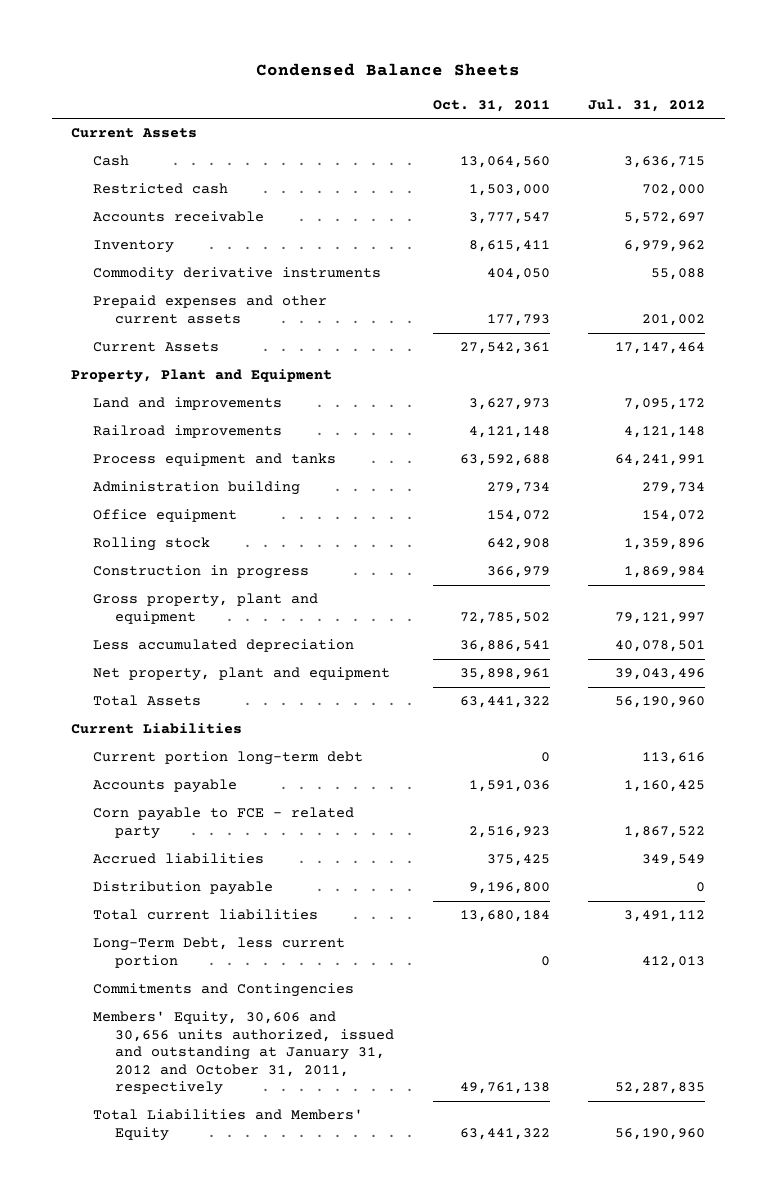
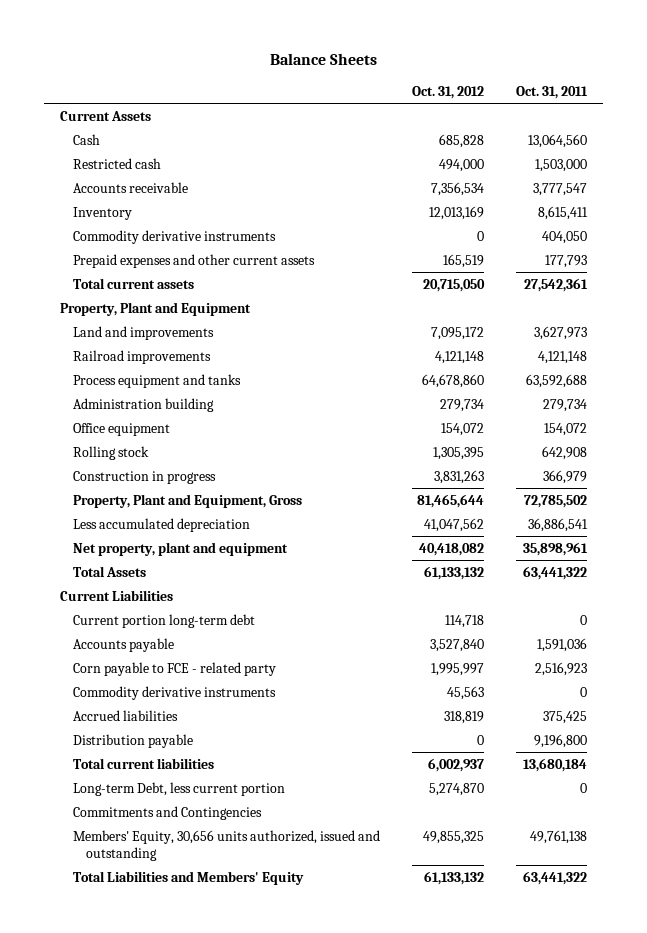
[256,63,521,77] Condensed Balance Sheets -> [269,53,377,66] Balance Sheets
[588,98,706,112] Jul. 31, 2012 -> none
none -> [412,85,485,99] Oct. 31, 2012
[93,342,220,353] Current Assets -> [73,277,195,289] Total current assets
[93,593,319,624] Gross property, plant and equipment -> [73,493,303,508] Property, Plant and Equipment, Gross
none -> [73,685,277,700] Commodity derivative instruments
[93,937,346,968] Long-Term Debt, less current portion -> [73,781,286,796] Long-term Debt, less current portion
[93,1011,395,1096] Members' Equity, 30,606 and 30,656 units authorized, issued and outstanding at January 31, 2012 and October 31, 2011, respectively -> [73,829,381,861] Members' Equity, 30,656 units authorized, issued and outstanding

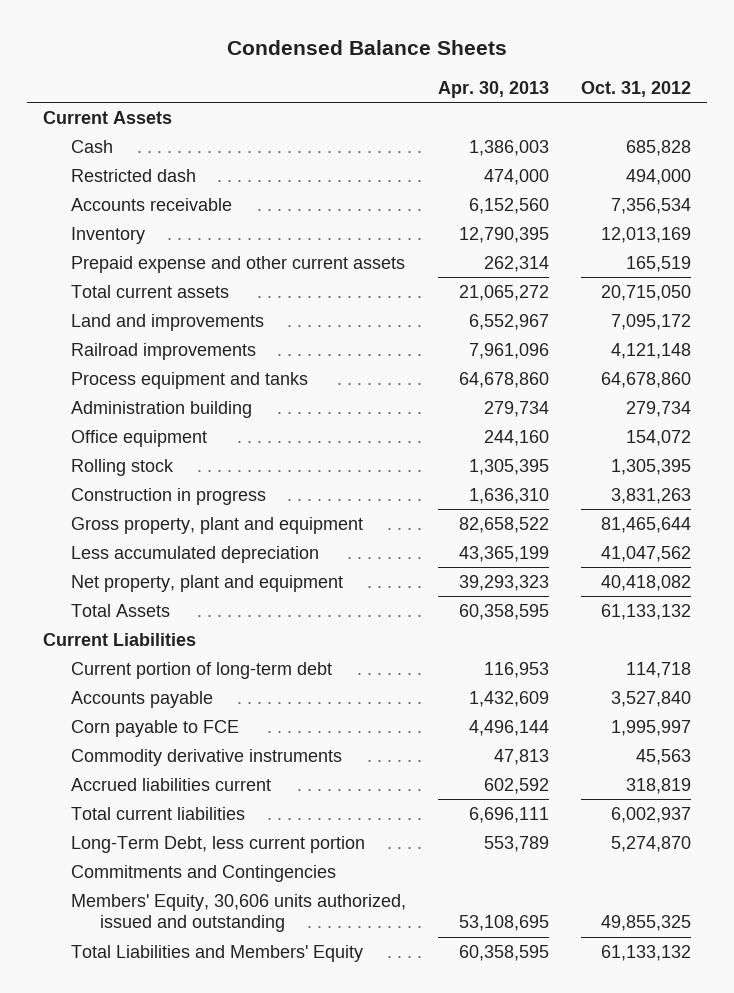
[269,53,377,66] Balance Sheets -> [227,40,508,56] Condensed Balance Sheets
[516,85,589,99] Oct. 31, 2011 -> none
none -> [438,81,550,99] Apr. 30, 2013
[73,157,162,169] Restricted cash -> [71,168,197,182] Restricted dash
[73,229,277,244] Commodity derivative instruments -> none
[73,253,316,268] Prepaid expenses and other current assets -> [71,255,406,273] Prepaid expense and other current assets
[60,301,252,316] Property, Plant and Equipment -> none
[73,493,303,508] Property, Plant and Equipment, Gross -> [71,516,364,534] Gross property, plant and equipment
[73,613,256,628] Current portion long-term debt -> [71,661,333,679] Current portion of long-term debt
[73,661,277,676] Corn payable to FCE - related party -> [71,719,240,737] Corn payable to FCE
[73,733,194,748] Distribution payable -> none
[73,709,179,721] Accrued liabilities -> [71,777,272,791] Accrued liabilities current
[73,781,286,796] Long-term Debt, less current portion -> [71,835,366,853] Long-Term Debt, less current portion
[73,829,381,861] Members' Equity, 30,656 units authorized, issued and outstanding -> [71,893,407,933] Members' Equity, 30,606 units authorized, issued and outstanding

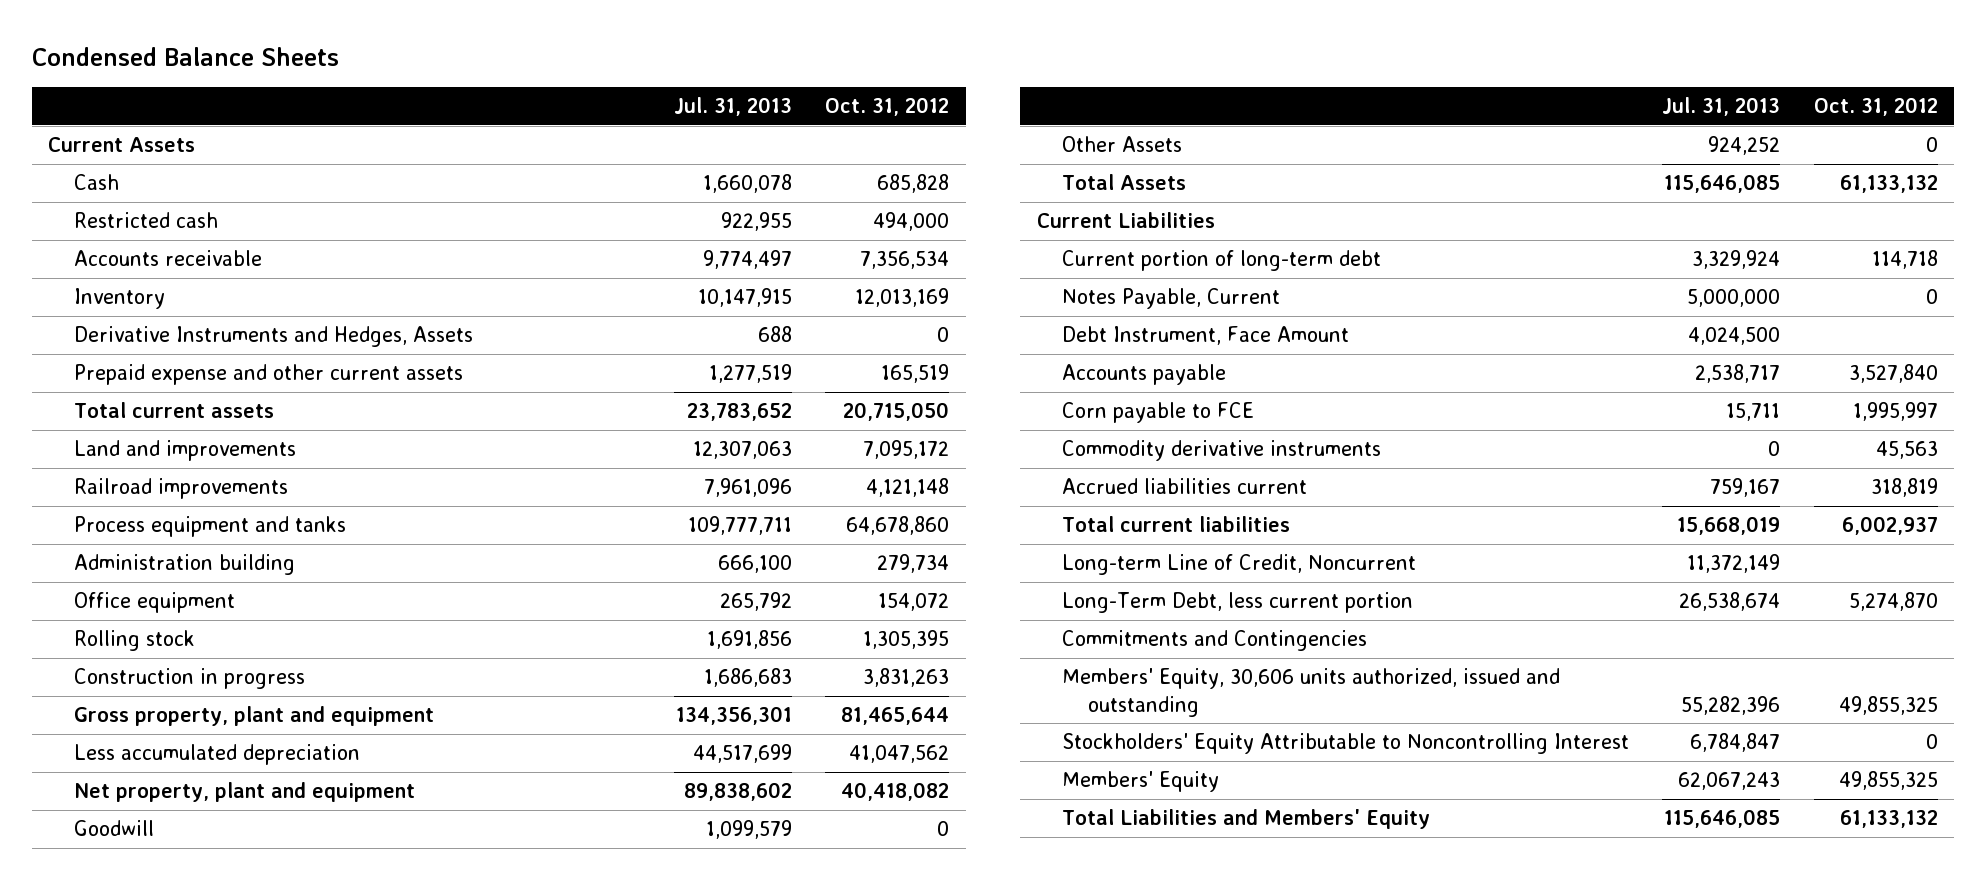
[438,81,550,99] Apr. 30, 2013 -> none
none -> [674,97,793,117] Jul. 31, 2013
[71,168,197,182] Restricted dash -> [74,212,219,229] Restricted cash
none -> [74,326,474,348] Derivative Instruments and Hedges, Assets
none -> [74,820,155,837] Goodwill
none -> [1062,136,1183,153] Other Assets
none -> [1062,288,1281,310] Notes Payable, Current
none -> [1062,326,1350,346] Debt Instrument, Face Amount
none -> [1062,554,1417,576] Long-term Line of Credit, Noncurrent
none -> [1062,733,1630,755] Stockholders' Equity Attributable to Noncontrolling Interest
none -> [1062,771,1220,793] Members' Equity

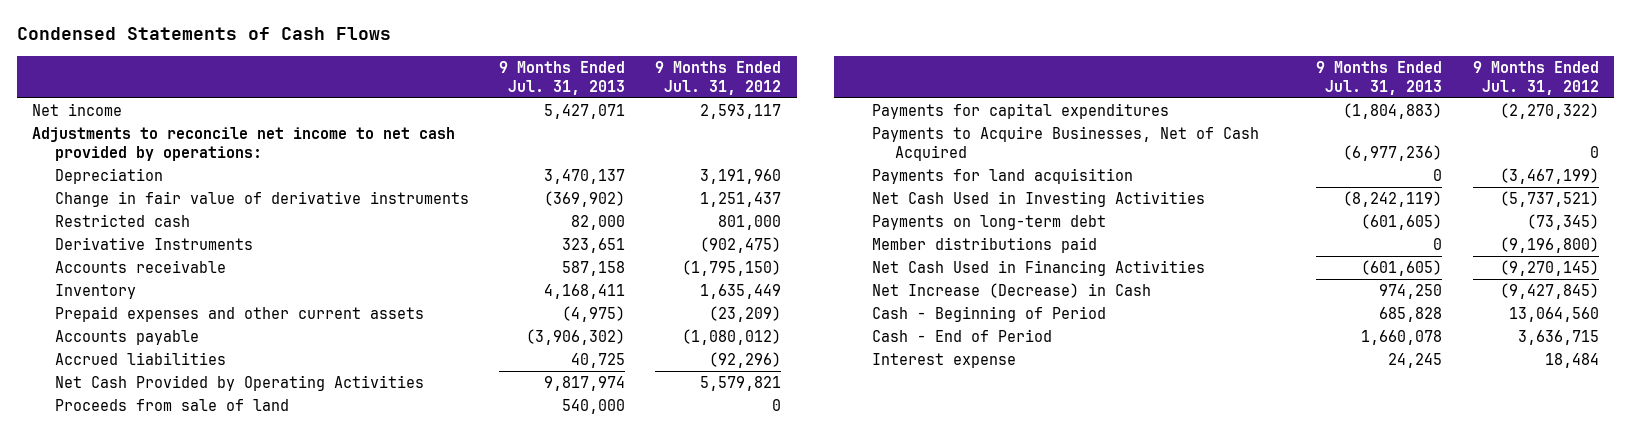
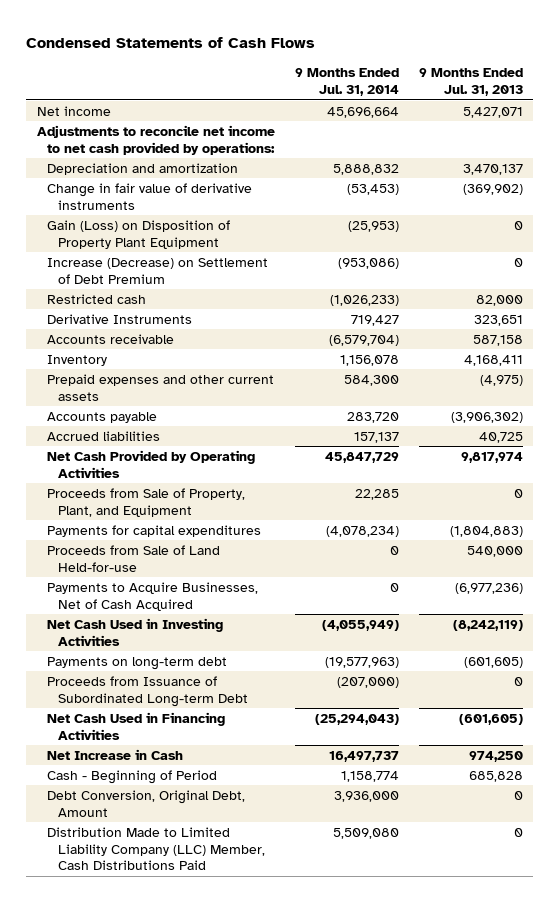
[655,60,782,95] 9 Months Ended Jul. 31, 2012 -> none
none -> [294,68,399,97] 9 Months Ended Jul. 31, 2014
[54,168,163,185] Depreciation -> [47,163,239,176] Depreciation and amortization
none -> [47,220,231,249] Gain (Loss) on Disposition of Property Plant Equipment
none -> [47,258,269,284] Increase (Decrease) on Settlement of Debt Premium
[54,399,289,412] Proceeds from sale of land -> none
none -> [47,488,246,517] Proceeds from Sale of Property, Plant, and Equipment
none -> [47,545,221,572] Proceeds from Sale of Land Held-for-use
[871,168,1133,185] Payments for land acquisition -> none
[871,237,1097,254] Member distributions paid -> none
none -> [47,676,249,707] Proceeds from Issuance of Subordinated Long-term Debt
[871,283,1151,299] Net Increase (Decrease) in Cash -> [47,749,184,761] Net Increase in Cash
[871,329,1052,343] Cash - End of Period -> none
[871,353,1016,369] Interest expense -> none
none -> [47,790,246,817] Debt Conversion, Original Debt, Amount
none -> [47,827,266,871] Distribution Made to Limited Liability Company (LLC) Member, Cash Distributions Paid

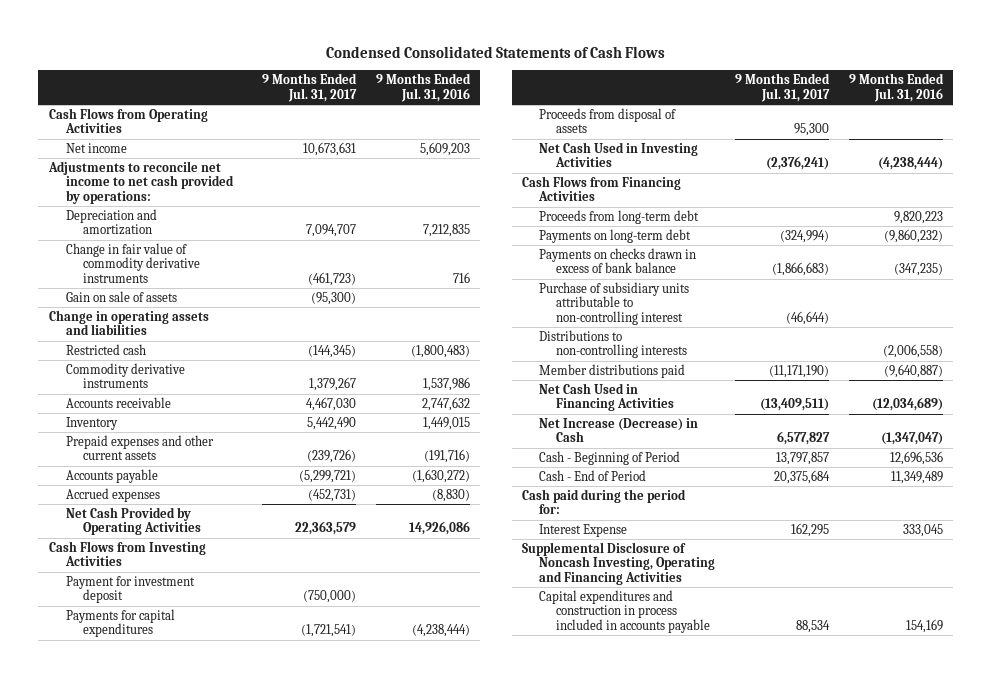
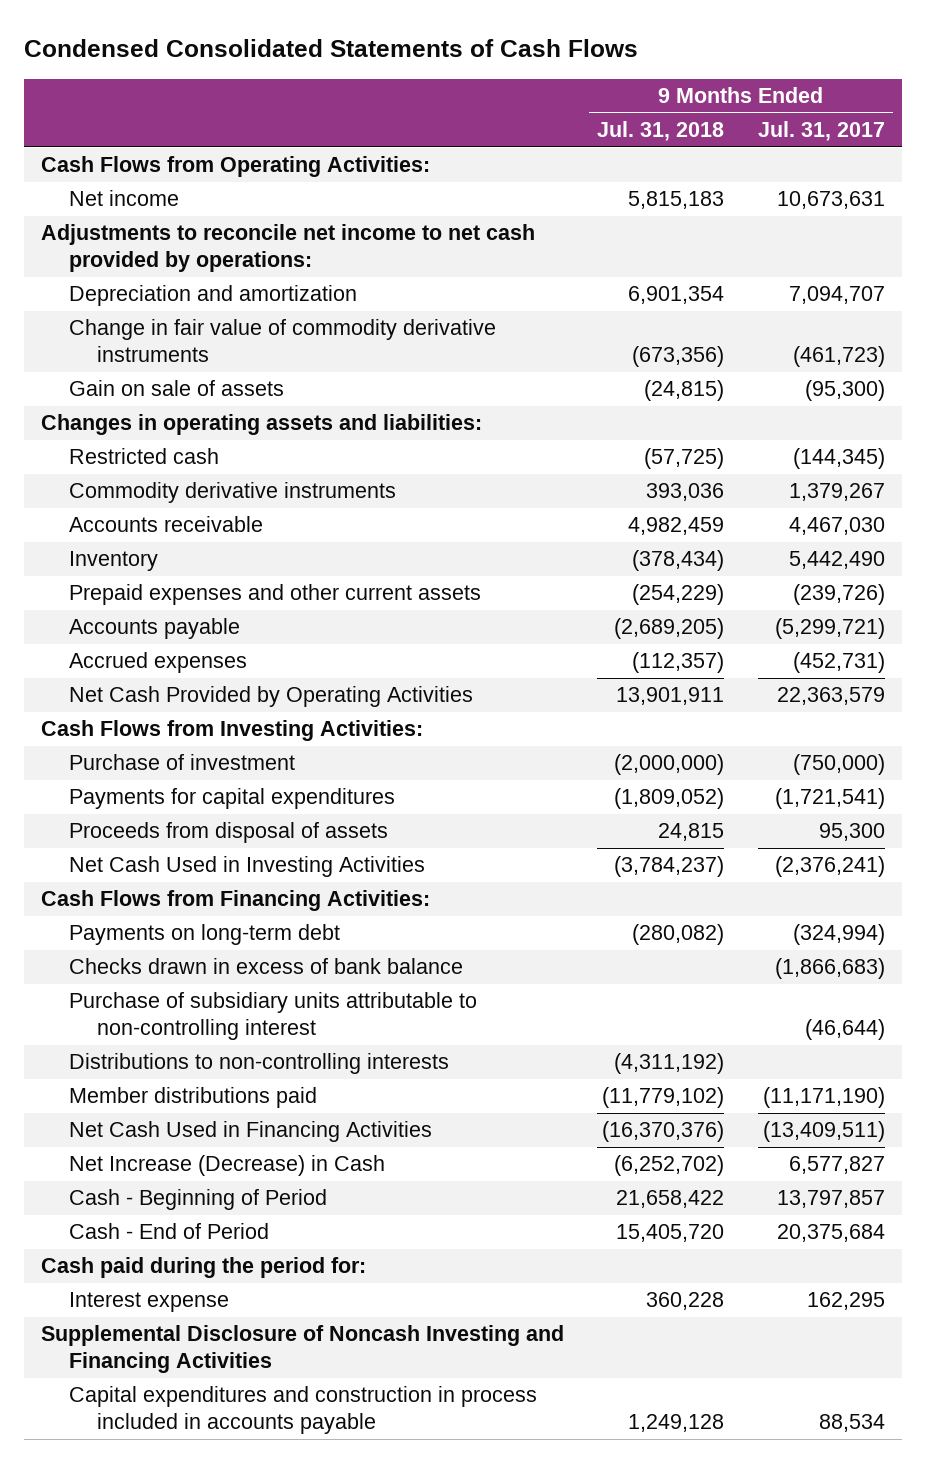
[376,73,472,102] 9 Months Ended Jul. 31, 2016 -> none
none -> [597,121,725,142] Jul. 31, 2018
[48,107,208,134] Cash Flows from Operating Activities -> [40,156,430,178] Cash Flows from Operating Activities:
[48,309,209,336] Change in operating assets and liabilities -> [40,414,482,436] Changes in operating assets and liabilities:
[48,540,206,567] Cash Flows from Investing Activities -> [40,720,423,742] Cash Flows from Investing Activities:
[65,575,195,604] Payment for investment deposit -> [68,754,295,771] Purchase of investment
[538,209,699,224] Proceeds from long-term debt -> none
[521,175,681,202] Cash Flows from Financing Activities -> [40,890,430,912] Cash Flows from Financing Activities:
[538,247,696,274] Payments on checks drawn in excess of bank balance -> [68,958,463,975] Checks drawn in excess of bank balance
[538,523,627,537] Interest Expense -> [68,1292,229,1313] Interest expense
[521,541,715,586] Supplemental Disclosure of Noncash Investing, Operating and Financing Activities -> [40,1325,564,1374] Supplemental Disclosure of Noncash Investing and Financing Activities

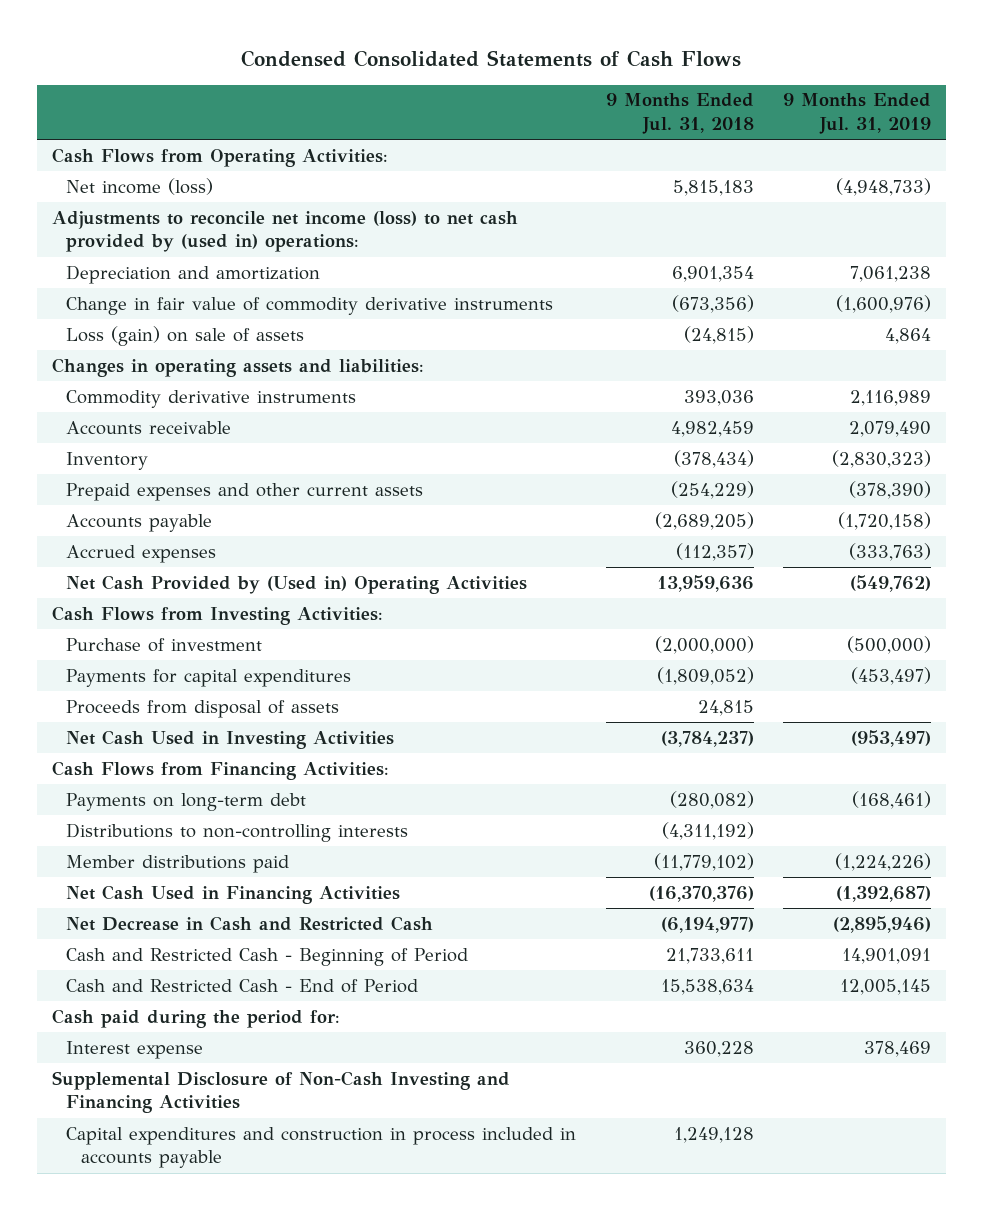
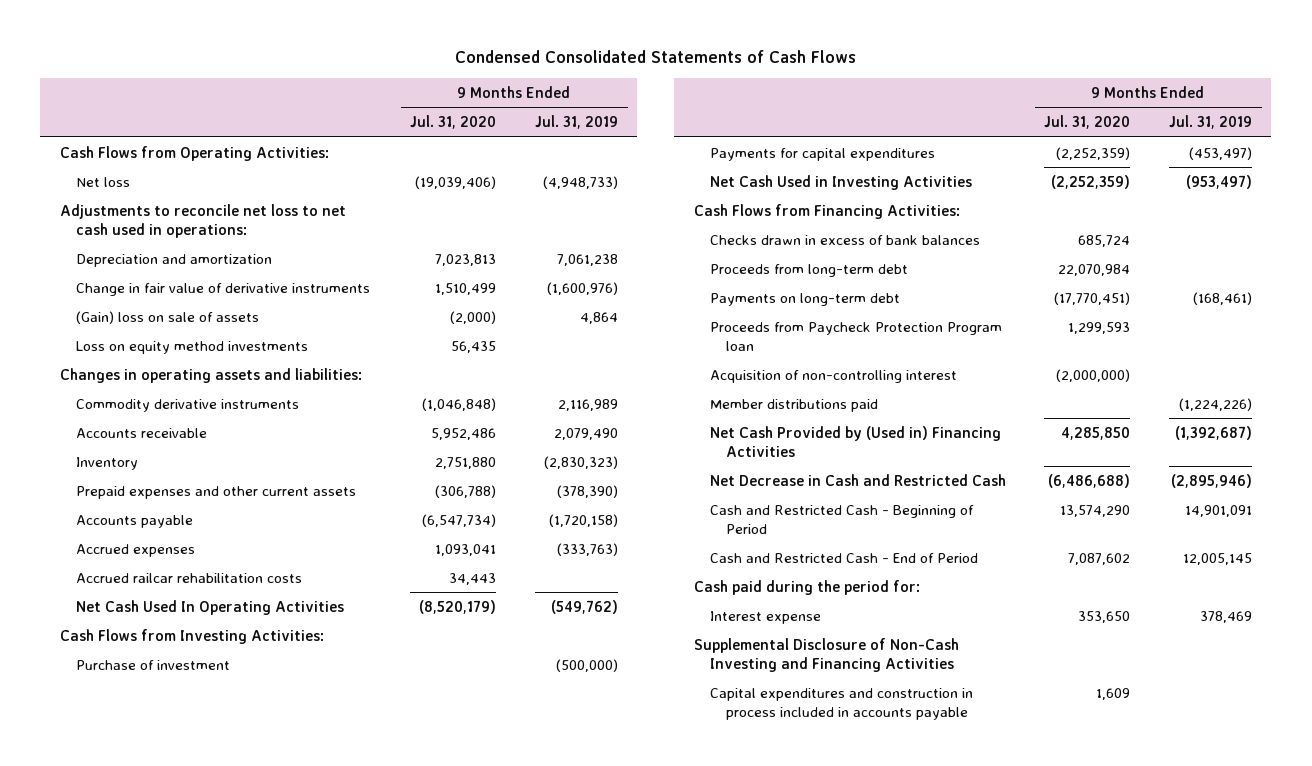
[605,93,754,134] 9 Months Ended Jul. 31, 2018 -> none
none -> [410,115,497,130] Jul. 31, 2020
[66,177,214,195] Net income (loss) -> [75,176,130,187] Net loss
[52,210,519,253] Adjustments to reconcile net income (loss) to net cash provided by (used in) operations: -> [59,203,346,238] Adjustments to reconcile net loss to net cash used in operations:
[66,296,554,315] Change in fair value of commodity derivative instruments -> [75,282,370,296] Change in fair value of derivative instruments
[66,325,305,346] Loss (gain) on sale of assets -> [75,310,259,324] (Gain) loss on sale of assets
none -> [75,340,308,354] Loss on equity method investments
none -> [75,572,302,583] Accrued railcar rehabilitation costs
[66,574,528,594] Net Cash Provided by (Used in) Operating Activities -> [75,599,344,615] Net Cash Used In Operating Activities
[66,699,340,718] Proceeds from disposal of assets -> none
none -> [709,234,980,245] Checks drawn in excess of bank balances
none -> [709,263,908,277] Proceeds from long-term debt
[66,822,409,842] Distributions to non-controlling interests -> none
none -> [709,321,1002,351] Proceeds from Paycheck Protection Program loan
none -> [709,369,957,383] Acquisition of non-controlling interest
[66,884,401,904] Net Cash Used in Financing Activities -> [709,425,1001,457] Net Cash Provided by (Used in) Financing Activities

